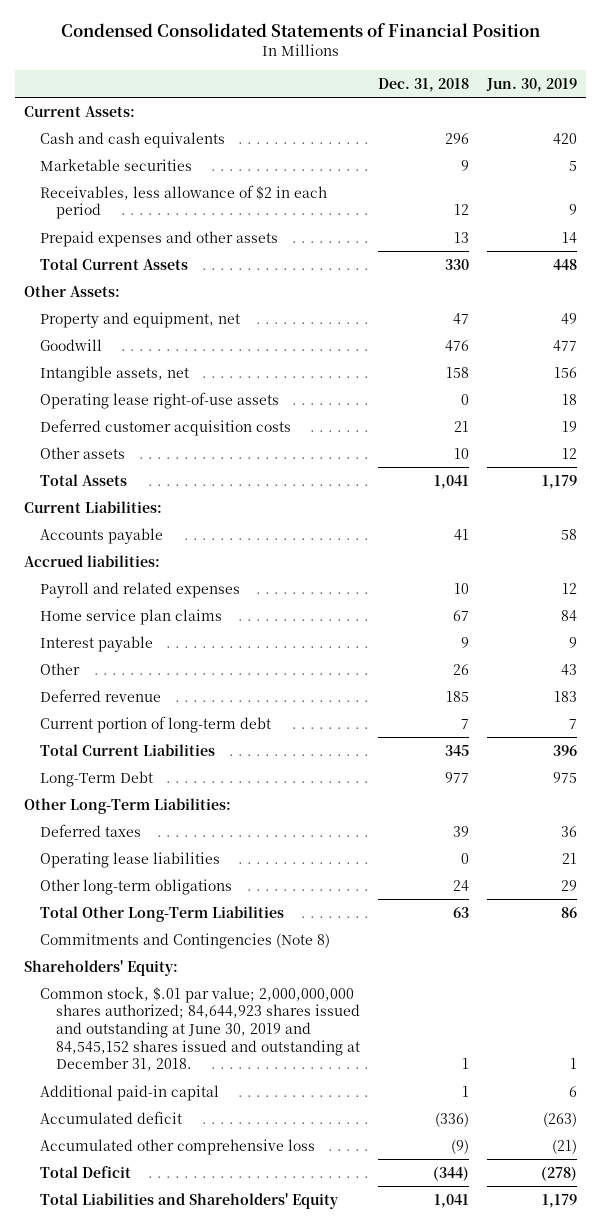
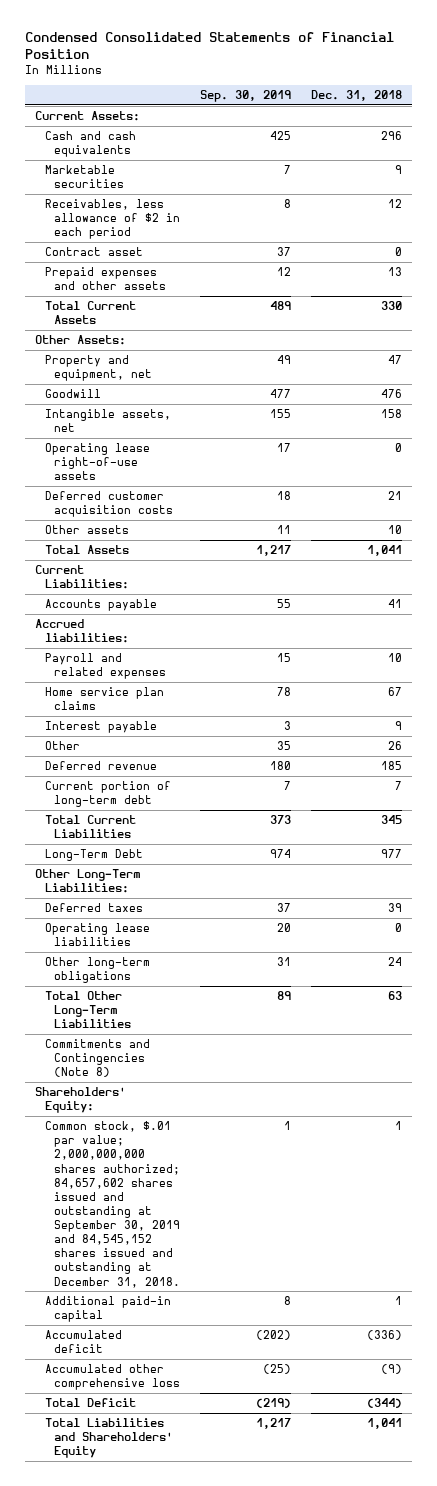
[486,77,578,92] Jun. 30, 2019 -> none
none -> [199,89,291,102] Sep. 30, 2019
none -> [44,247,143,257] Contract asset
[40,986,361,1072] Common stock, $.01 par value; 2,000,000,000 shares authorized; 84,644,923 shares issued and outstanding at June 30, 2019 and 84,545,152 shares issued and outstanding at December 31, 2018. -> [44,1121,181,1288] Common stock, $.01 par value; 2,000,000,000 shares authorized; 84,657,602 shares issued and outstanding at September 30, 2019 and 84,545,152 shares issued and outstanding at December 31, 2018.

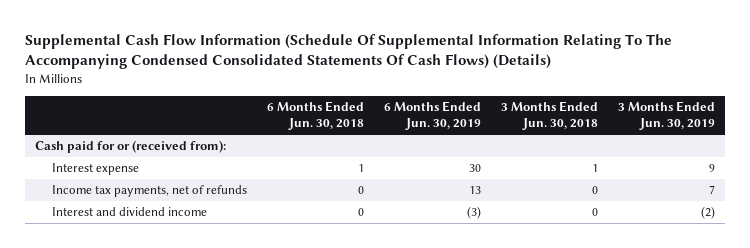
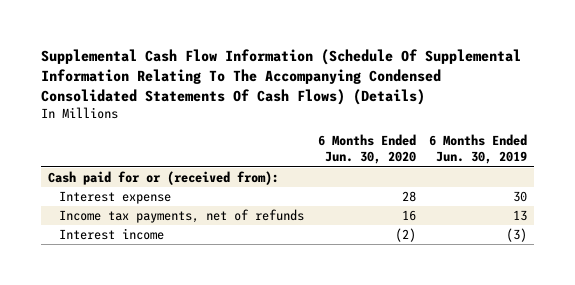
[267,100,365,131] 6 Months Ended Jun. 30, 2018 -> none
[501,100,599,131] 3 Months Ended Jun. 30, 2018 -> none
[618,100,716,131] 3 Months Ended Jun. 30, 2019 -> none
none -> [317,134,416,165] 6 Months Ended Jun. 30, 2020
[52,207,208,217] Interest and dividend income -> [59,228,165,241] Interest income

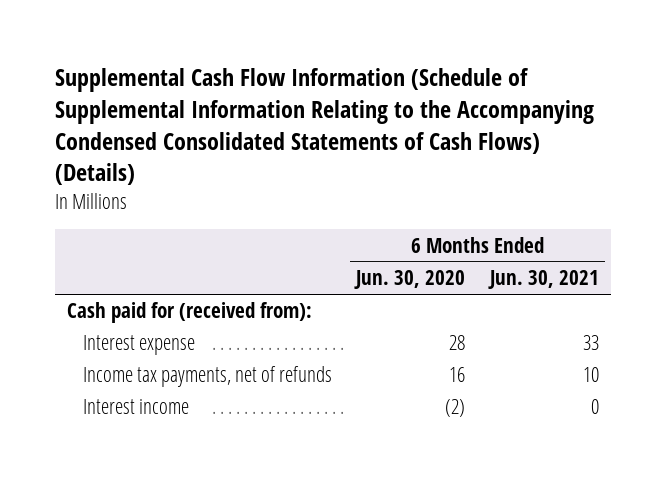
[41,49,522,105] Supplemental Cash Flow Information (Schedule Of Supplemental Information Relating To The Accompanying Condensed Consolidated Statements Of Cash Flows) (Details) -> [54,68,594,186] Supplemental Cash Flow Information (Schedule of Supplemental Information Relating to the Accompanying Condensed Consolidated Statements of Cash Flows) (Details)
[429,134,528,165] 6 Months Ended Jun. 30, 2019 -> none
none -> [487,270,599,290] Jun. 30, 2021
[48,171,280,186] Cash paid for or (received from): -> [66,302,312,324] Cash paid for (received from):

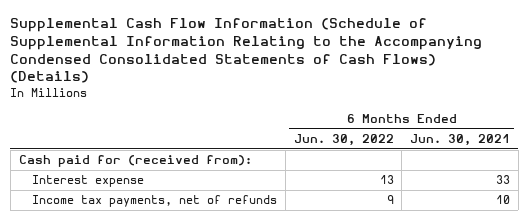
[354,270,466,290] Jun. 30, 2020 -> none
none -> [293,133,394,146] Jun. 30, 2022
[82,399,189,415] Interest income -> none

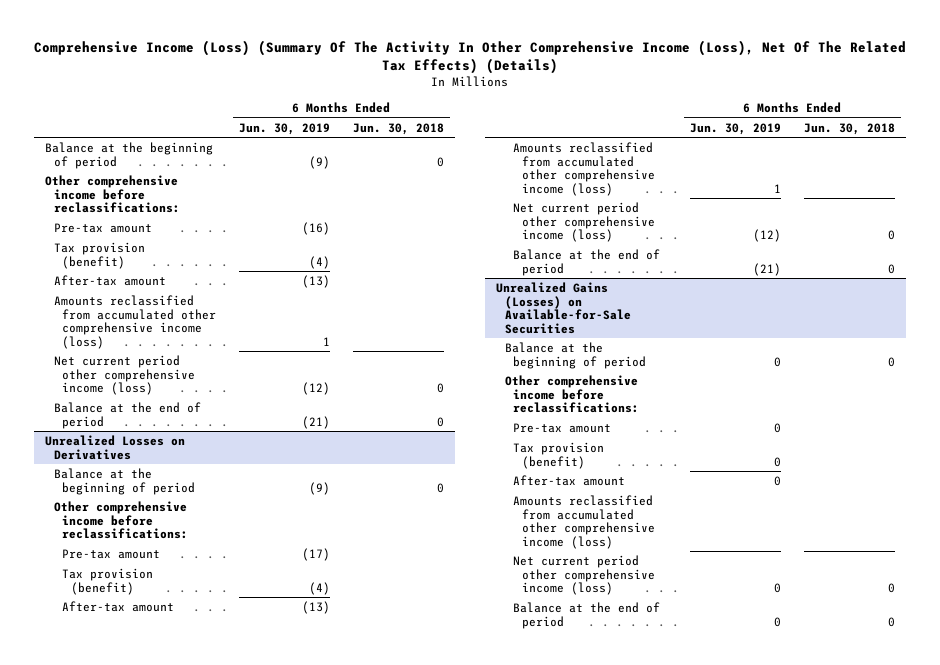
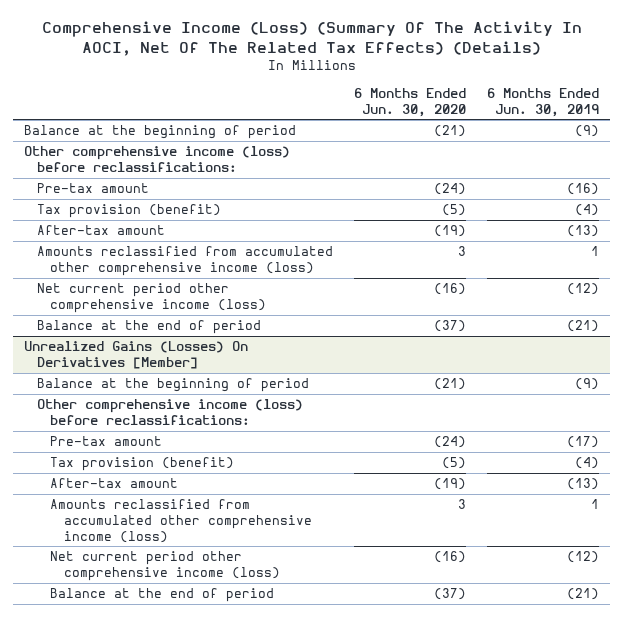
[33,40,906,75] Comprehensive Income (Loss) (Summary Of The Activity In Other Comprehensive Income (Loss), Net Of The Related Tax Effects) (Details) -> [41,20,582,56] Comprehensive Income (Loss) (Summary Of The Activity In AOCI, Net Of The Related Tax Effects) (Details)
[352,122,444,135] Jun. 30, 2018 -> none
none -> [354,87,467,117] 6 Months Ended Jun. 30, 2020
[45,174,180,214] Other comprehensive income before reclassifications: -> [23,146,290,173] Other comprehensive income (loss) before reclassifications:
[45,434,186,460] Unrealized Losses on Derivatives -> [23,341,248,370] Unrealized Gains (Losses) On Derivatives [Member]
[53,500,189,540] Other comprehensive income before reclassifications: -> [37,399,304,426] Other comprehensive income (loss) before reclassifications:
[496,281,631,334] Unrealized Gains (Losses) on Available-for-Sale Securities -> none
[504,341,647,369] Balance at the beginning of period -> none
[504,374,640,414] Other comprehensive income before reclassifications: -> none
[513,422,612,433] Pre-tax amount -> none
[513,441,605,469] Tax provision (benefit) -> none
[513,474,626,486] After-tax amount -> none
[513,494,655,549] Amounts reclassified from accumulated other comprehensive income (loss) -> none
[513,554,655,596] Net current period other comprehensive income (loss) -> none
[513,601,661,629] Balance at the end of period -> none

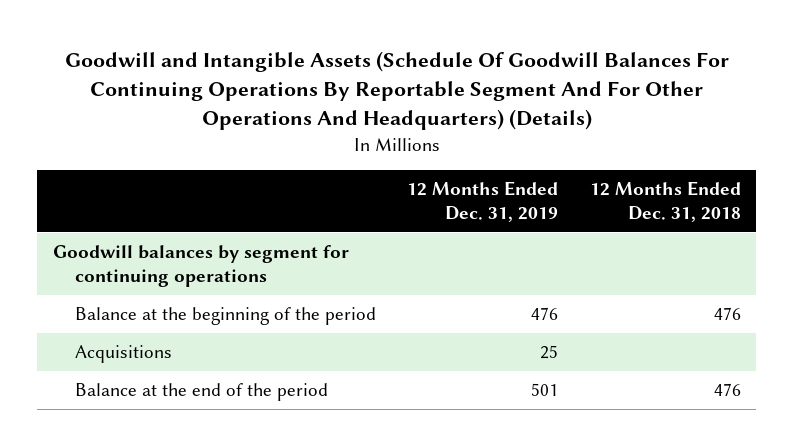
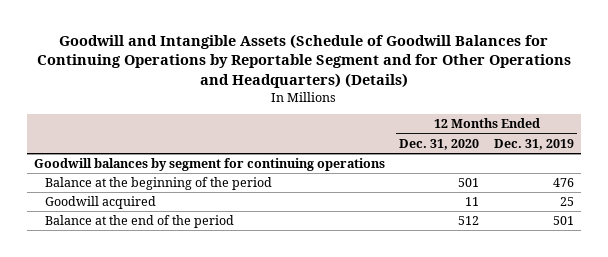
[64,50,729,131] Goodwill and Intangible Assets (Schedule Of Goodwill Balances For Continuing Operations By Reportable Segment And For Other Operations And Headquarters) (Details) -> [36,34,571,88] Goodwill and Intangible Assets (Schedule of Goodwill Balances for Continuing Operations by Reportable Segment and for Other Operations and Headquarters) (Details)
[589,180,741,223] 12 Months Ended Dec. 31, 2018 -> none
none -> [399,138,480,150] Dec. 31, 2020
[74,344,172,363] Acquisitions -> [44,196,156,210] Goodwill acquired

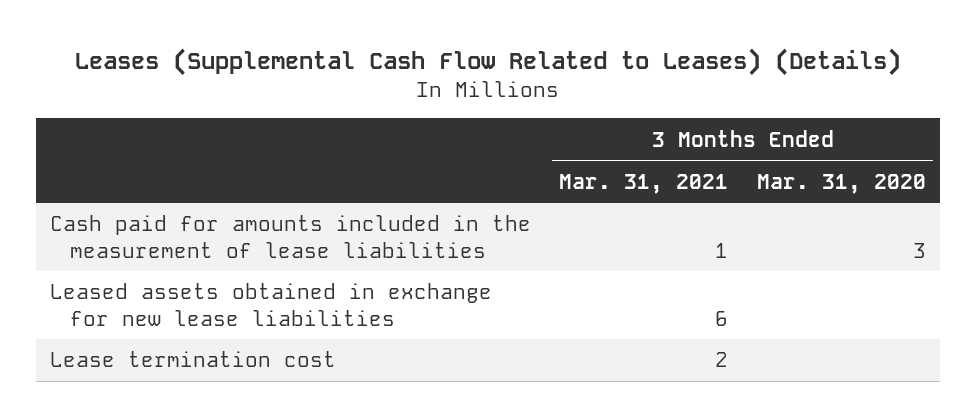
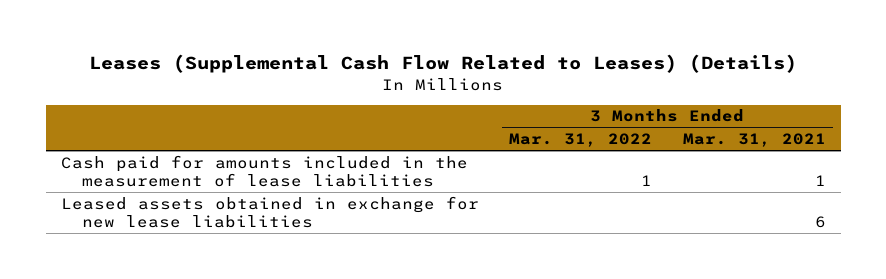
[756,173,926,194] Mar. 31, 2020 -> none
none -> [509,133,653,148] Mar. 31, 2022
[50,351,337,368] Lease termination cost -> none

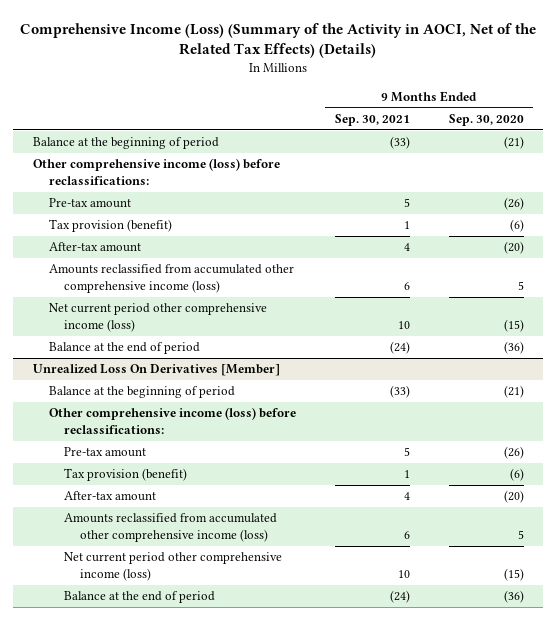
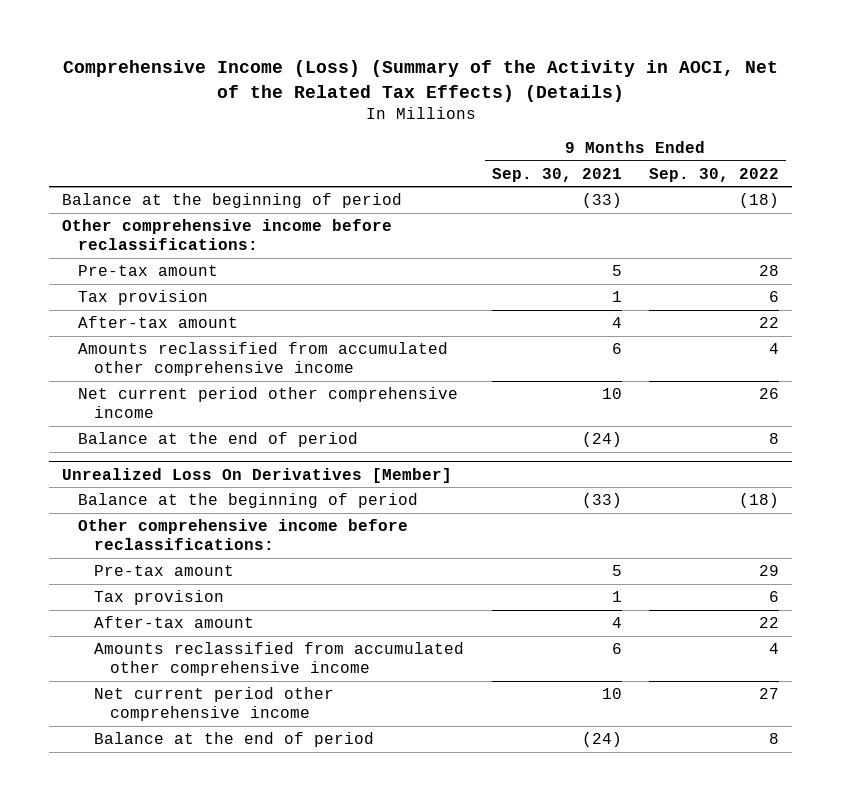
[448,113,524,126] Sep. 30, 2020 -> none
none -> [648,167,779,182] Sep. 30, 2022
[32,158,280,185] Other comprehensive income (loss) before reclassifications: -> [62,219,393,251] Other comprehensive income before reclassifications:
[48,219,172,233] Tax provision (benefit) -> [78,290,209,306] Tax provision
[48,264,294,293] Amounts reclassified from accumulated other comprehensive income (loss) -> [78,342,449,377] Amounts reclassified from accumulated other comprehensive income
[48,303,267,332] Net current period other comprehensive income (loss) -> [78,387,459,419] Net current period other comprehensive income
[48,407,296,434] Other comprehensive income (loss) before reclassifications: -> [78,519,409,551] Other comprehensive income before reclassifications:
[64,468,188,482] Tax provision (benefit) -> [94,590,225,606] Tax provision
[64,513,278,542] Amounts reclassified from accumulated other comprehensive income (loss) -> [94,642,465,677] Amounts reclassified from accumulated other comprehensive income
[64,552,283,581] Net current period other comprehensive income (loss) -> [94,687,335,722] Net current period other comprehensive income

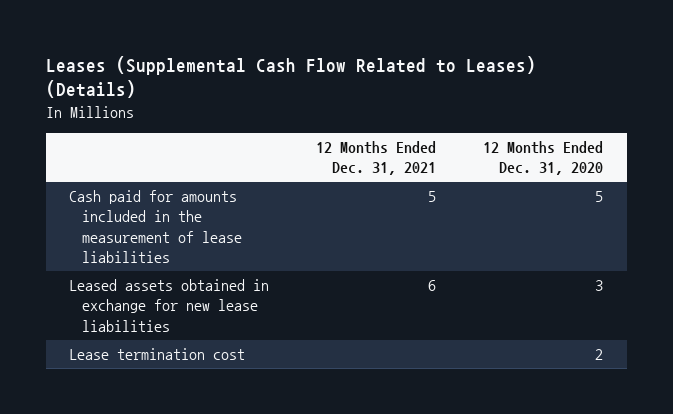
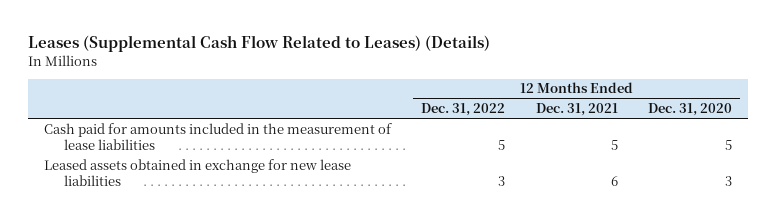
none -> [421,102,506,116] Dec. 31, 2022
[69,348,246,361] Lease termination cost -> none

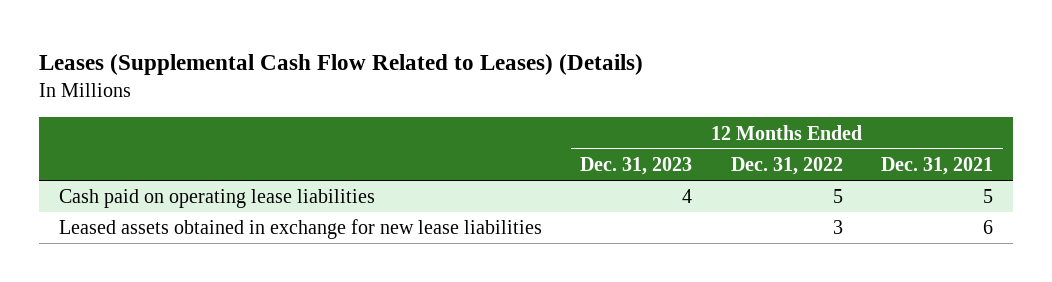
[648,102,733,116] Dec. 31, 2020 -> none
none -> [580,156,693,175] Dec. 31, 2023
[43,122,392,150] Cash paid for amounts included in the measurement of lease liabilities -> [58,189,375,209] Cash paid on operating lease liabilities

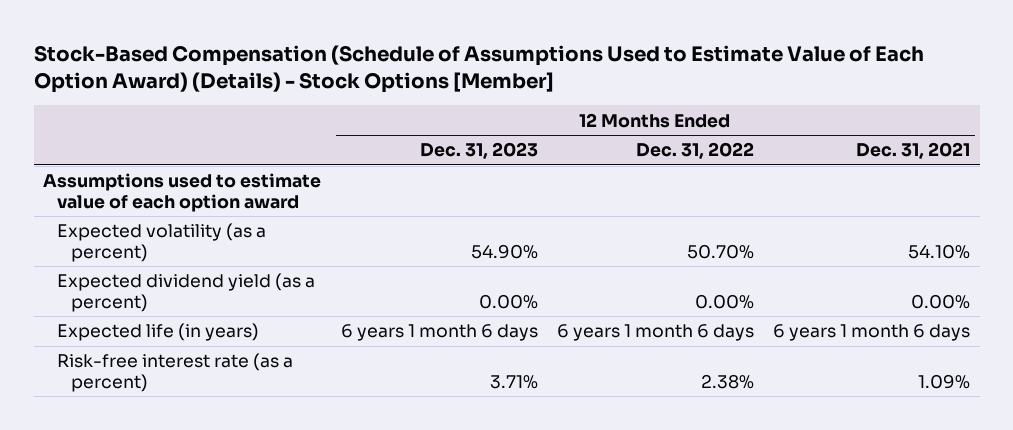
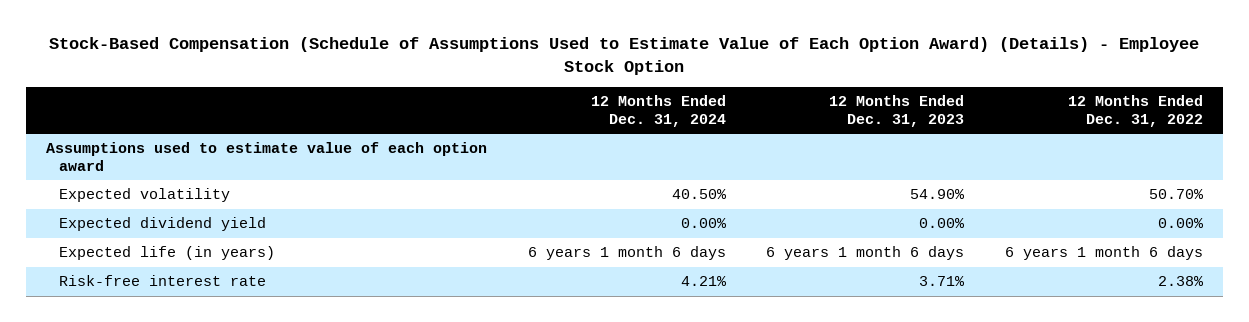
[33,44,924,93] Stock-Based Compensation (Schedule of Assumptions Used to Estimate Value of Each Option Award) (Details) - Stock Options [Member] -> [49,36,1200,76] Stock-Based Compensation (Schedule of Assumptions Used to Estimate Value of Each Option Award) (Details) - Employee Stock Option
[856,142,971,160] Dec. 31, 2021 -> none
none -> [590,95,726,127] 12 Months Ended Dec. 31, 2024
[56,223,266,262] Expected volatility (as a percent) -> [59,188,231,203] Expected volatility
[56,273,315,312] Expected dividend yield (as a percent) -> [59,217,267,232] Expected dividend yield
[56,353,293,392] Risk-free interest rate (as a percent) -> [59,275,267,287] Risk-free interest rate

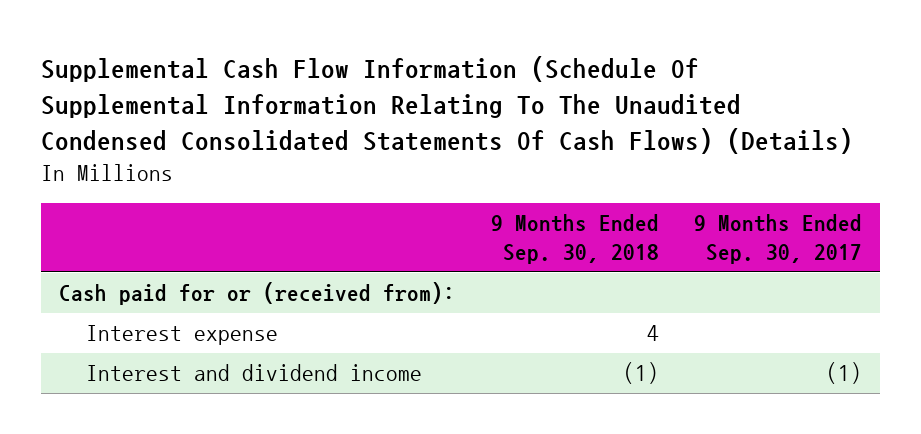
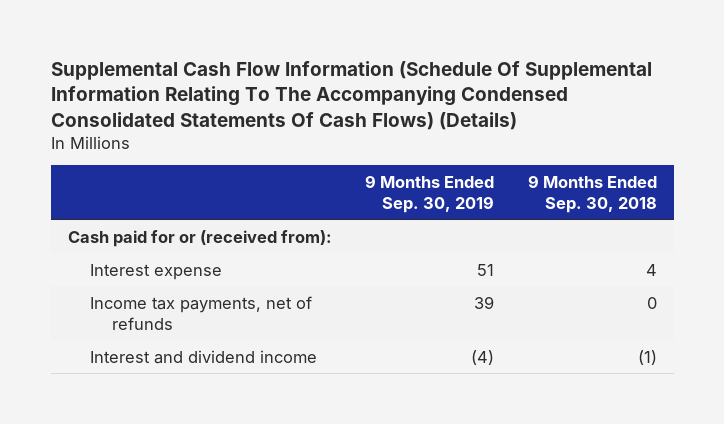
[41,56,854,154] Supplemental Cash Flow Information (Schedule Of Supplemental Information Relating To The Unaudited Condensed Consolidated Statements Of Cash Flows) (Details) -> [50,61,652,130] Supplemental Cash Flow Information (Schedule Of Supplemental Information Relating To The Accompanying Condensed Consolidated Statements Of Cash Flows) (Details)
[693,214,862,265] 9 Months Ended Sep. 30, 2017 -> none
none -> [365,174,495,213] 9 Months Ended Sep. 30, 2019
none -> [89,295,312,330] Income tax payments, net of refunds

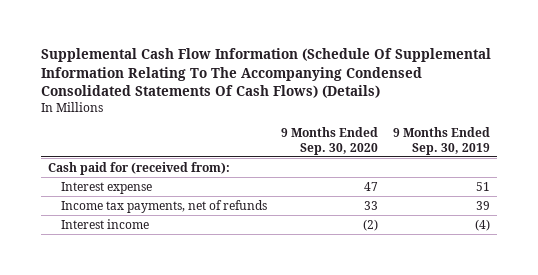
[527,174,657,213] 9 Months Ended Sep. 30, 2018 -> none
none -> [281,127,379,155] 9 Months Ended Sep. 30, 2020
[67,229,332,247] Cash paid for or (received from): -> [48,161,231,175] Cash paid for (received from):
[89,349,317,364] Interest and dividend income -> [60,218,149,229] Interest income

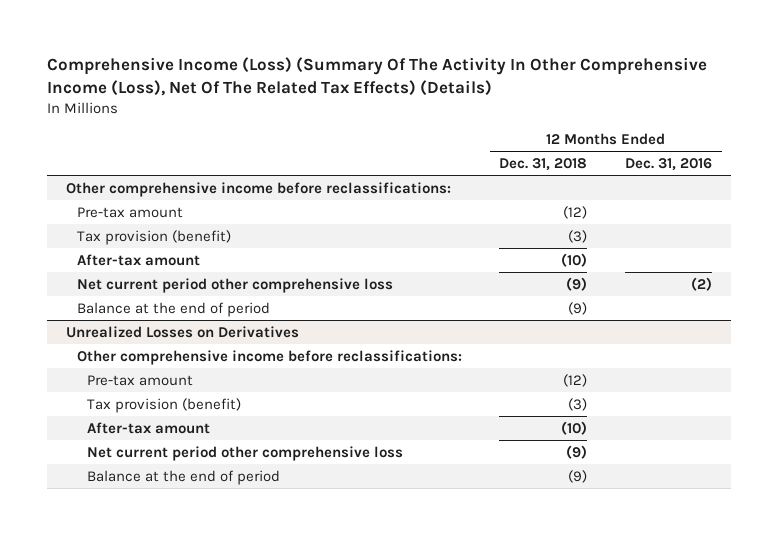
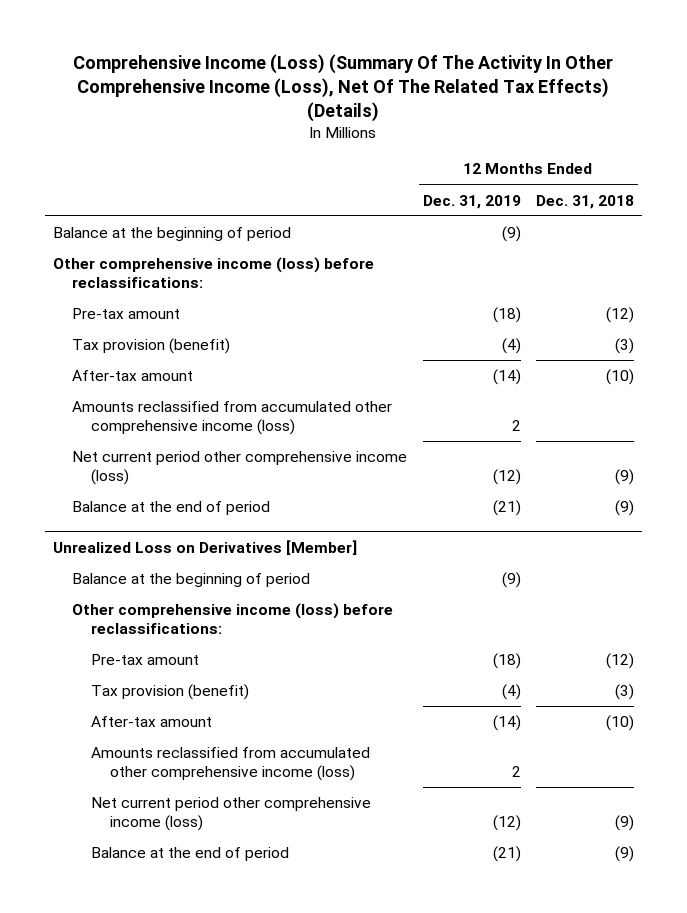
[625,157,713,171] Dec. 31, 2016 -> none
none -> [422,194,521,209] Dec. 31, 2019
none -> [52,227,291,242] Balance at the beginning of period
[65,181,451,197] Other comprehensive income before reclassifications: -> [52,257,374,289] Other comprehensive income (loss) before reclassifications:
none -> [71,401,392,436] Amounts reclassified from accumulated other comprehensive income (loss)
[76,277,393,293] Net current period other comprehensive loss -> [71,451,407,486] Net current period other comprehensive income (loss)
[65,325,299,338] Unrealized Losses on Derivatives -> [52,539,357,555] Unrealized Loss on Derivatives [Member]
none -> [71,573,310,588] Balance at the beginning of period
[76,349,462,365] Other comprehensive income before reclassifications: -> [71,603,393,635] Other comprehensive income (loss) before reclassifications:
none -> [91,747,371,782] Amounts reclassified from accumulated other comprehensive income (loss)
[87,445,404,461] Net current period other comprehensive loss -> [91,797,372,832] Net current period other comprehensive income (loss)

